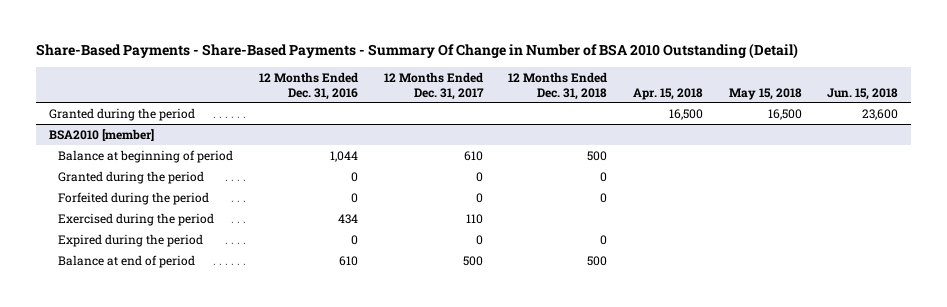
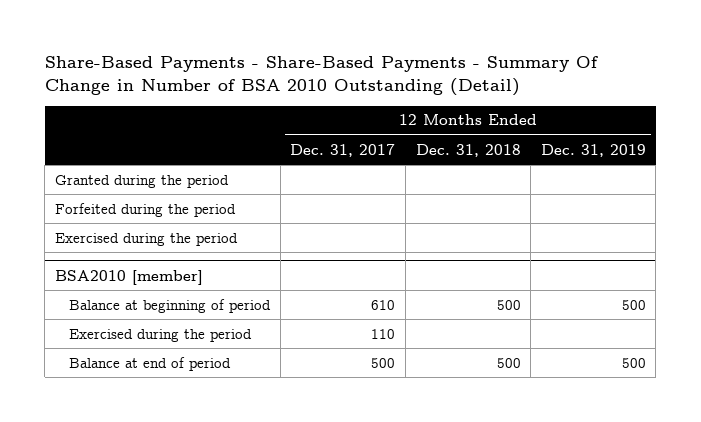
[259,71,359,100] 12 Months Ended Dec. 31, 2016 -> none
[633,87,704,100] Apr. 15, 2018 -> none
[728,87,802,100] May 15, 2018 -> none
[827,87,899,100] Jun. 15, 2018 -> none
none -> [540,143,646,157] Dec. 31, 2019
none -> [54,202,236,217] Forfeited during the period
none -> [54,232,238,246] Exercised during the period
[58,170,205,184] Granted during the period -> none
[58,191,210,205] Forfeited during the period -> none
[58,233,204,247] Expired during the period -> none

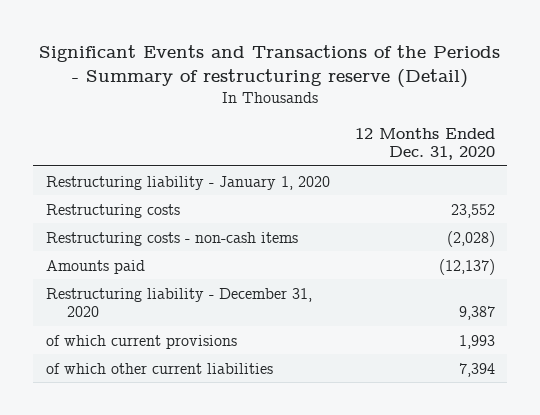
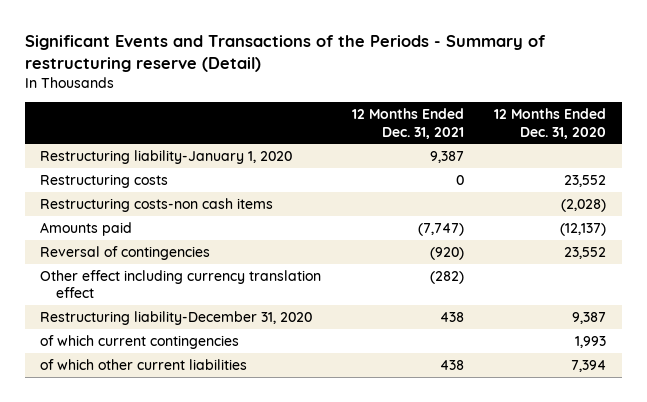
none -> [351,108,464,139] 12 Months Ended Dec. 31, 2021
[45,175,330,190] Restructuring liability - January 1, 2020 -> [40,149,293,164] Restructuring liability-January 1, 2020
[45,231,298,246] Restructuring costs - non-cash items -> [40,197,274,212] Restructuring costs-non cash items
none -> [40,245,211,260] Reversal of contingencies
none -> [40,269,322,299] Other effect including currency translation effect
[45,287,312,317] Restructuring liability - December 31, 2020 -> [40,310,313,325] Restructuring liability-December 31, 2020
[45,334,237,349] of which current provisions -> [40,334,240,349] of which current contingencies

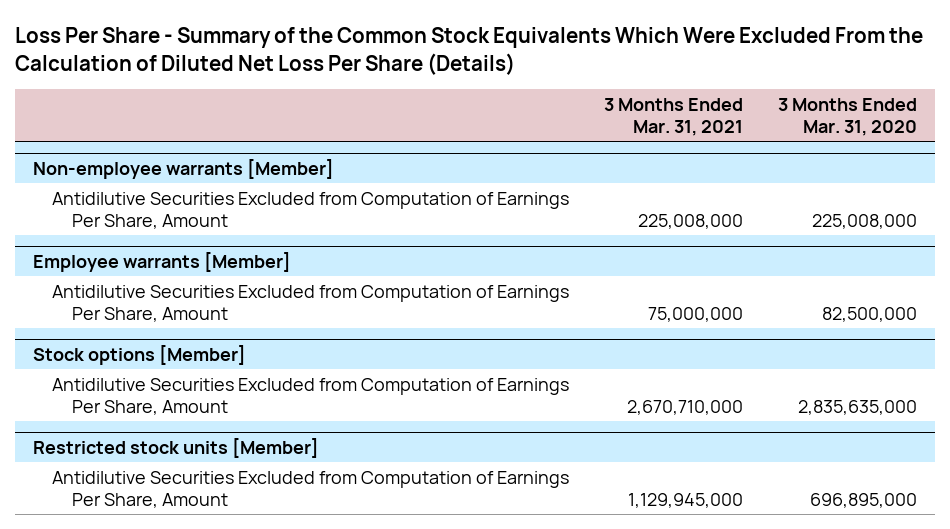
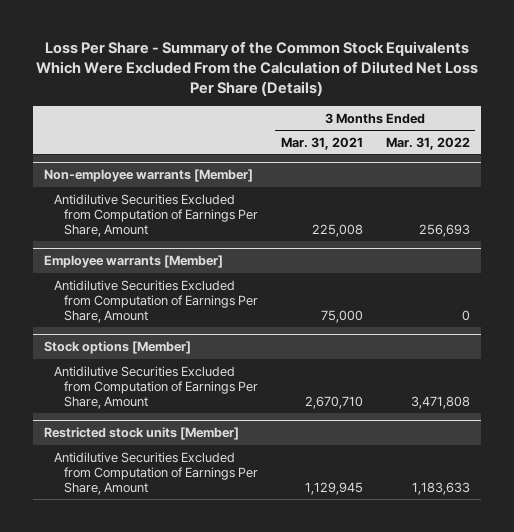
[778,97,918,136] 3 Months Ended Mar. 31, 2020 -> none
none -> [385,136,470,150] Mar. 31, 2022
[638,213,744,229] 225,008,000 -> [311,223,363,237] 225,008
[648,306,744,322] 75,000,000 -> [320,309,363,323] 75,000
[627,399,744,415] 2,670,710,000 -> [304,395,363,409] 2,670,710
[628,492,744,508] 1,129,945,000 -> [304,481,363,495] 1,129,945

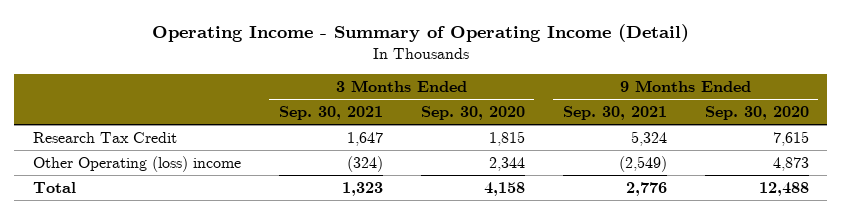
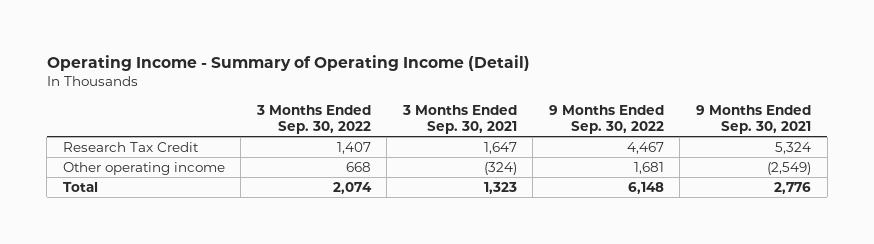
[420,106,525,121] Sep. 30, 2020 -> none
[704,106,809,121] Sep. 30, 2020 -> none
none -> [255,104,371,134] 3 Months Ended Sep. 30, 2022
none -> [548,104,664,134] 9 Months Ended Sep. 30, 2022
[32,155,241,172] Other Operating (loss) income -> [62,161,225,175] Other operating income

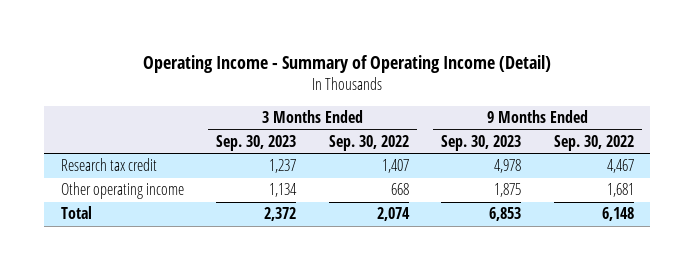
[401,104,517,134] 3 Months Ended Sep. 30, 2021 -> none
[695,104,811,134] 9 Months Ended Sep. 30, 2021 -> none
none -> [216,134,297,151] Sep. 30, 2023
none -> [441,134,522,151] Sep. 30, 2023
[62,141,199,152] Research Tax Credit -> [60,158,157,172] Research tax credit

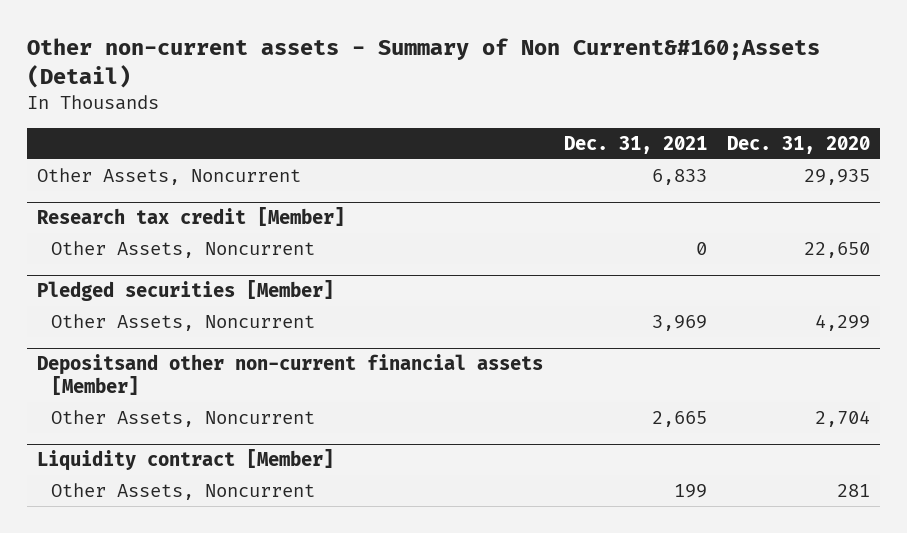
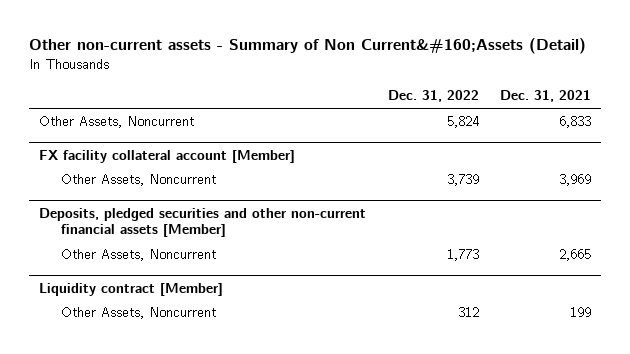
[727,135,871,154] Dec. 31, 2020 -> none
none -> [387,90,479,103] Dec. 31, 2022
[36,207,345,227] Research tax credit [Member] -> none
[50,240,315,258] Other Assets, Noncurrent -> none
[36,280,334,302] Pledged securities [Member] -> [39,149,296,163] FX facility collateral account [Member]
[36,354,543,395] Depositsand other non-current financial assets [Member] -> [39,207,367,238] Deposits, pledged securities and other non-current financial assets [Member]

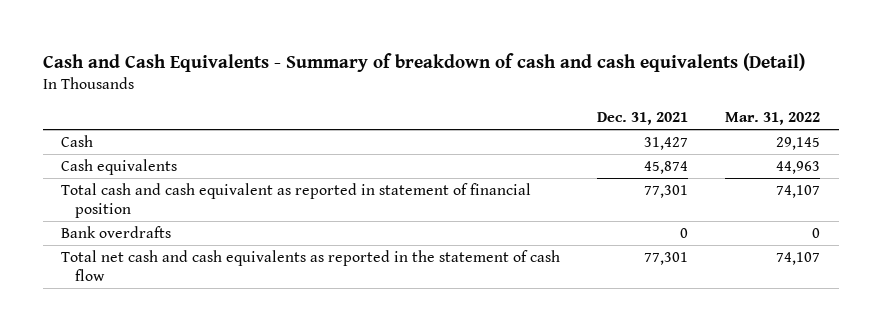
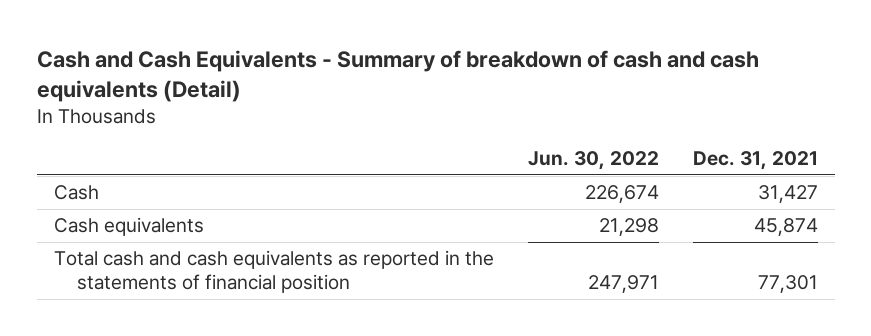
[725,112,821,126] Mar. 31, 2022 -> none
none -> [527,151,659,171] Jun. 30, 2022
[61,226,172,239] Bank overdrafts -> none
[61,250,561,282] Total net cash and cash equivalents as reported in the statement of cash flow -> none
[61,183,532,219] Total cash and cash equivalent as reported in statement of financial position -> [53,250,494,294] Total cash and cash equivalents as reported in the statements of financial position

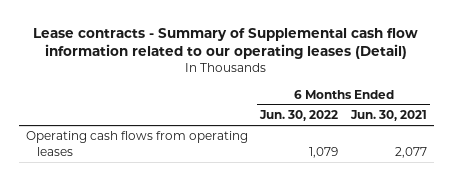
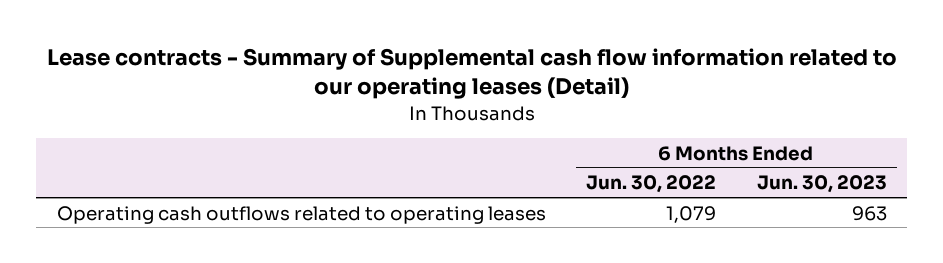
[350,110,428,122] Jun. 30, 2021 -> none
none -> [756,175,887,194] Jun. 30, 2023
[25,131,248,156] Operating cash flows from operating leases -> [56,205,546,224] Operating cash outflows related to operating leases

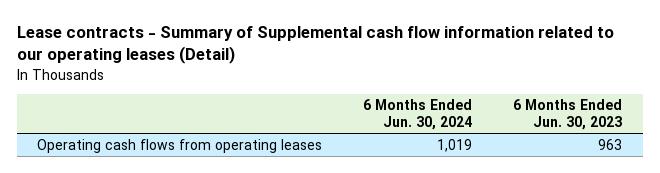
[586,175,717,194] Jun. 30, 2022 -> none
none -> [363,98,473,131] 6 Months Ended Jun. 30, 2024
[56,205,546,224] Operating cash outflows related to operating leases -> [37,138,323,153] Operating cash flows from operating leases

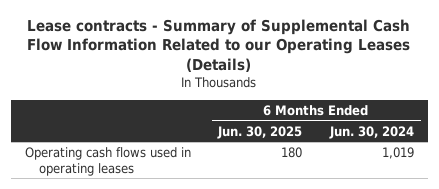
[16,26,614,65] Lease contracts - Summary of Supplemental cash flow information related to our operating leases (Detail) -> [27,18,411,73] Lease contracts - Summary of Supplemental Cash Flow Information Related to our Operating Leases (Details)
[513,98,623,131] 6 Months Ended Jun. 30, 2023 -> none
none -> [217,125,303,139] Jun. 30, 2025
[37,138,323,153] Operating cash flows from operating leases -> [24,146,191,176] Operating cash flows used in operating leases

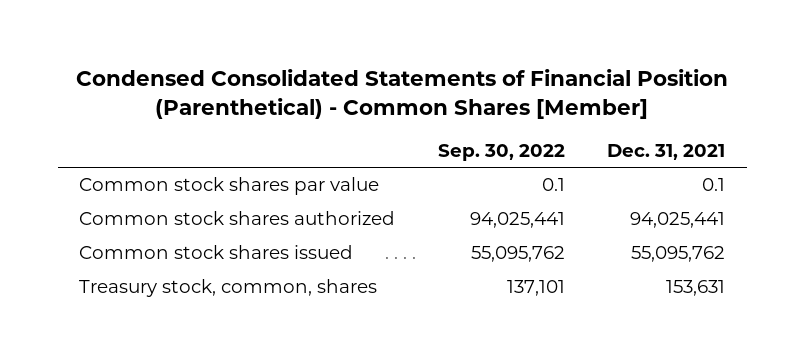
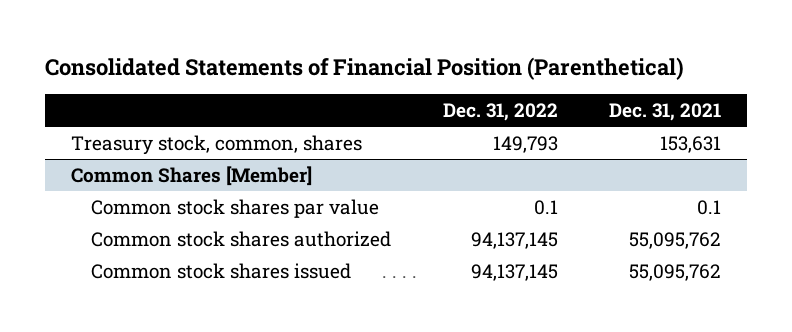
[76,69,729,120] Condensed Consolidated Statements of Financial Position (Parenthetical) - Common Shares [Member] -> [45,56,685,80] Consolidated Statements of Financial Position (Parenthetical)
[437,143,565,161] Sep. 30, 2022 -> none
none -> [442,102,558,121] Dec. 31, 2022
[78,279,377,298] Treasury stock, common, shares -> [70,135,362,156] Treasury stock, common, shares
none -> [70,166,312,187] Common Shares [Member]
[630,212,726,229] 94,025,441 -> [629,232,722,250] 55,095,762

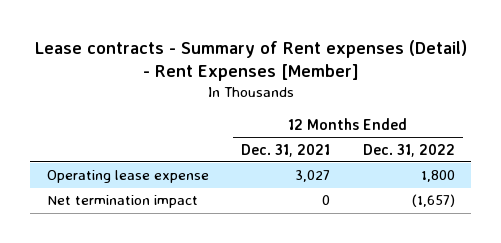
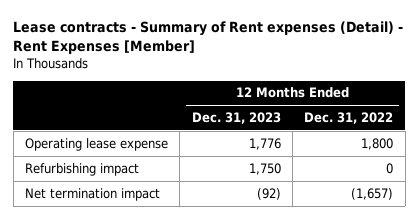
[241,143,331,157] Dec. 31, 2021 -> none
none -> [191,111,281,124] Dec. 31, 2023
none -> [24,162,139,176] Refurbishing impact

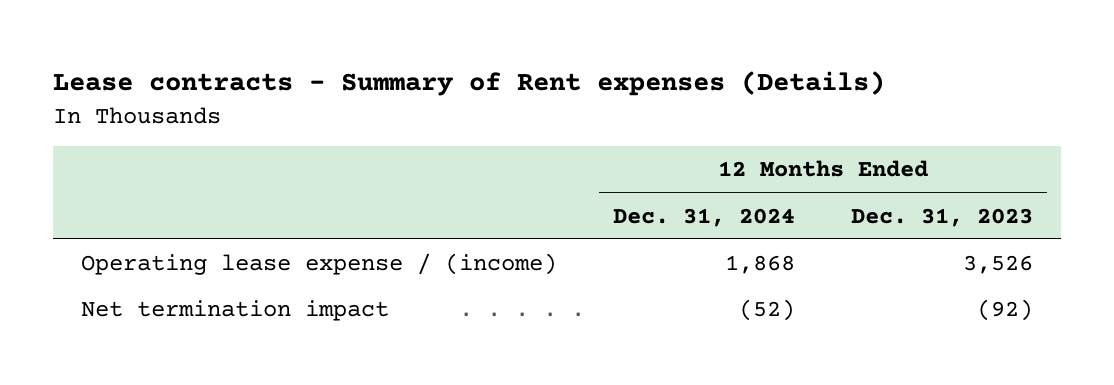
[13,21,404,55] Lease contracts - Summary of Rent expenses (Detail) - Rent Expenses [Member] -> [53,71,886,97] Lease contracts - Summary of Rent expenses (Details)
[304,111,394,124] Dec. 31, 2022 -> none
none -> [613,207,796,227] Dec. 31, 2024
[24,162,139,176] Refurbishing impact -> none
[24,137,168,151] Operating lease expense -> [81,253,558,276] Operating lease expense / (income)
[248,137,281,150] 1,776 -> [963,255,1034,275] 3,526

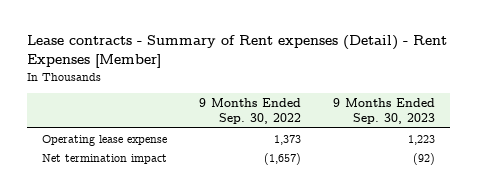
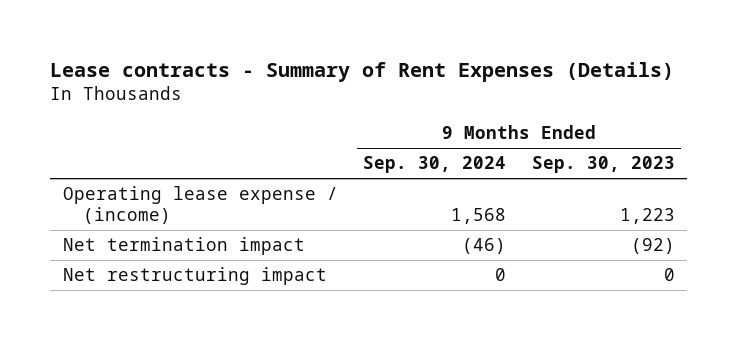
[26,35,447,69] Lease contracts - Summary of Rent expenses (Detail) - Rent Expenses [Member] -> [49,61,674,82] Lease contracts - Summary of Rent Expenses (Details)
[199,97,302,125] 9 Months Ended Sep. 30, 2022 -> none
none -> [363,156,507,174] Sep. 30, 2024
[42,134,168,146] Operating lease expense -> [62,186,338,224] Operating lease expense / (income)
none -> [62,267,327,286] Net restructuring impact

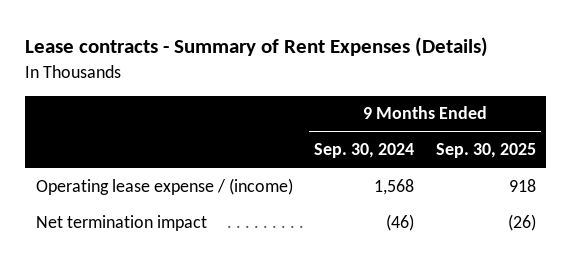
[531,156,675,174] Sep. 30, 2023 -> none
none -> [435,143,536,159] Sep. 30, 2025
[62,267,327,286] Net restructuring impact -> none

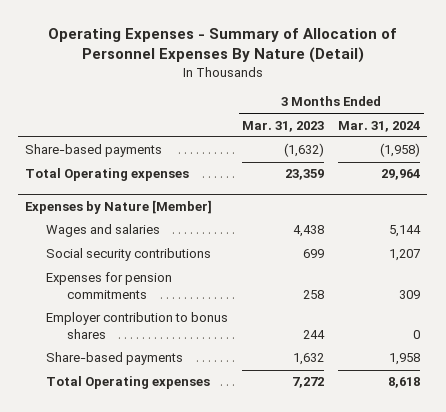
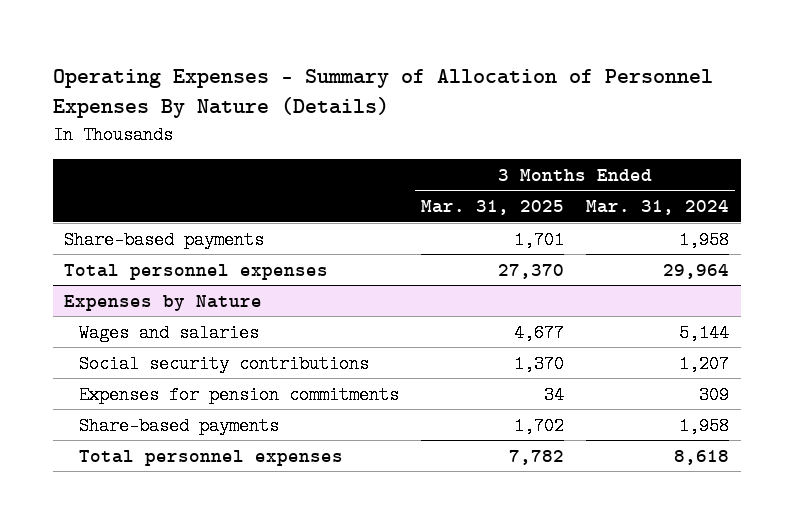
[47,27,397,63] Operating Expenses - Summary of Allocation of Personnel Expenses By Nature (Detail) -> [52,68,713,119] Operating Expenses - Summary of Allocation of Personnel Expenses By Nature (Details)
[242,120,325,132] Mar. 31, 2023 -> none
none -> [421,200,565,216] Mar. 31, 2025
[380,143,421,158] (1,958) -> [679,230,730,249] 1,958
[25,168,190,182] Total Operating expenses -> [63,263,328,280] Total personnel expenses
[25,199,213,214] Expenses by Nature [Member] -> [63,294,262,311] Expenses by Nature
[45,312,228,339] Employer contribution to bonus shares -> none
[45,376,210,390] Total Operating expenses -> [78,449,343,466] Total personnel expenses

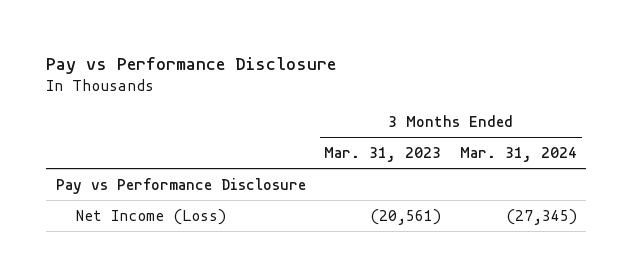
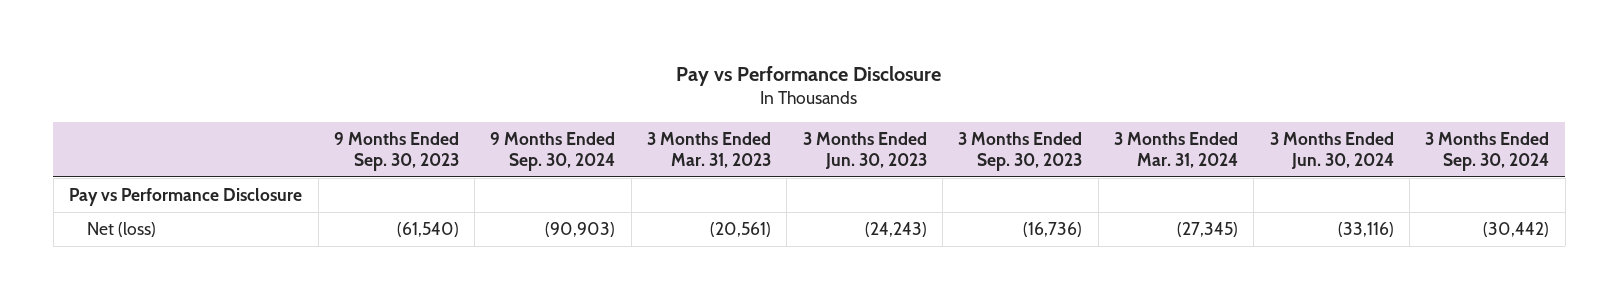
none -> [333,132,459,171] 9 Months Ended Sep. 30, 2023
none -> [490,132,616,171] 9 Months Ended Sep. 30, 2024
none -> [802,132,927,169] 3 Months Ended Jun. 30, 2023
none -> [958,132,1083,171] 3 Months Ended Sep. 30, 2023
none -> [1269,132,1394,169] 3 Months Ended Jun. 30, 2024
none -> [1425,132,1550,171] 3 Months Ended Sep. 30, 2024
[75,208,226,225] Net Income (Loss) -> [87,222,157,238] Net (loss)

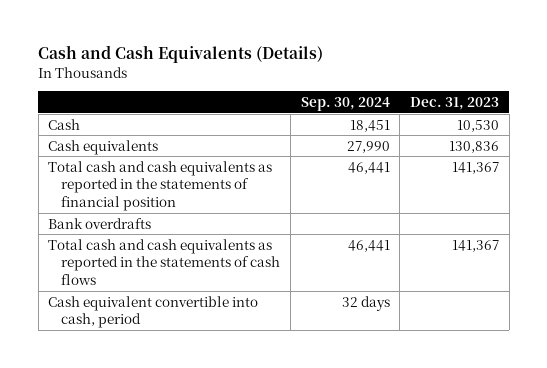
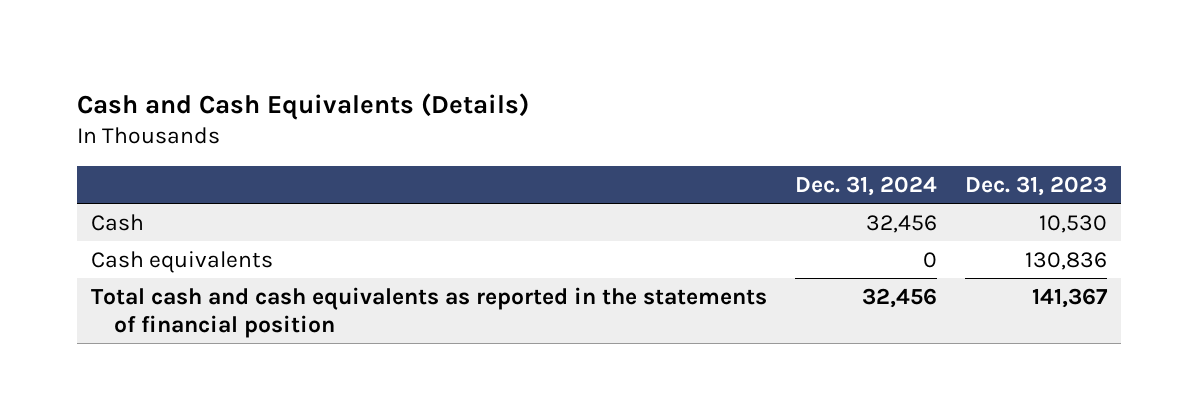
[300,97,390,112] Sep. 30, 2024 -> none
none -> [795,175,938,196] Dec. 31, 2024
[48,217,152,229] Bank overdrafts -> none
[48,238,281,285] Total cash and cash equivalents as reported in the statements of cash flows -> none
[48,295,259,329] Cash equivalent convertible into cash, period -> none

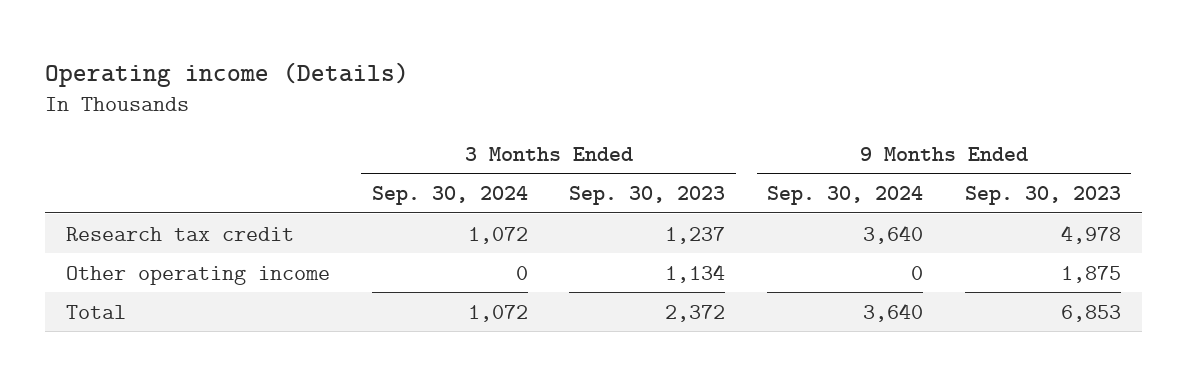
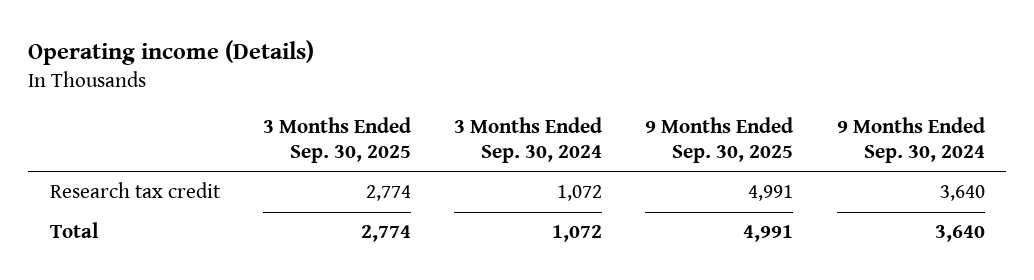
[569,186,726,206] Sep. 30, 2023 -> none
[964,186,1121,206] Sep. 30, 2023 -> none
none -> [262,117,411,163] 3 Months Ended Sep. 30, 2025
none -> [645,117,794,163] 9 Months Ended Sep. 30, 2025
[65,265,330,285] Other operating income -> none

